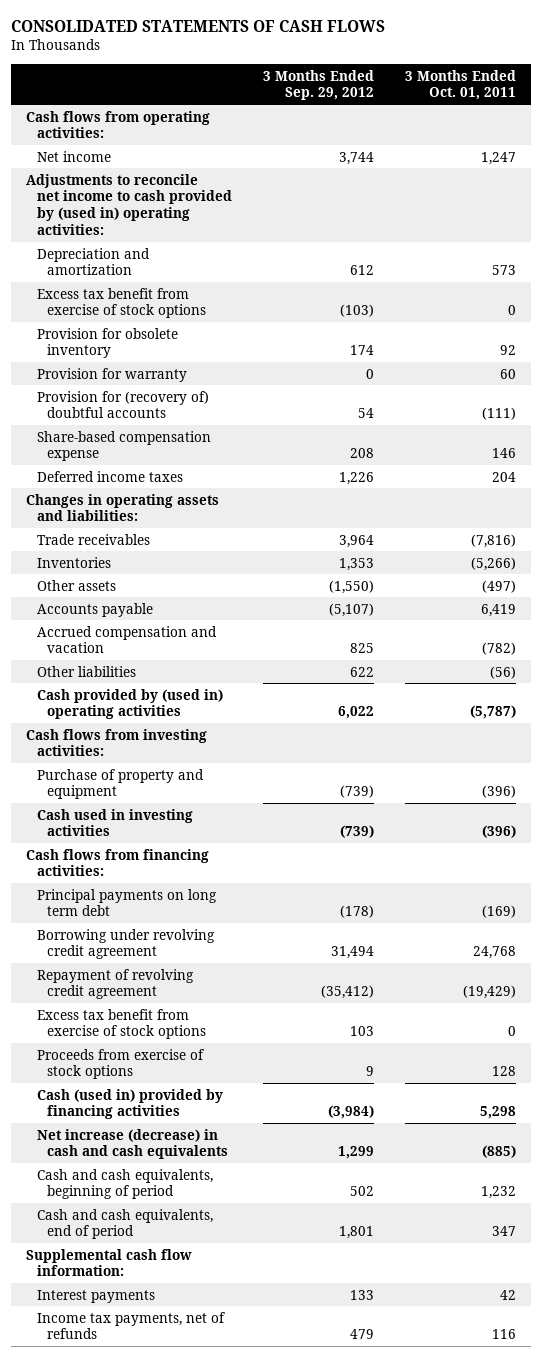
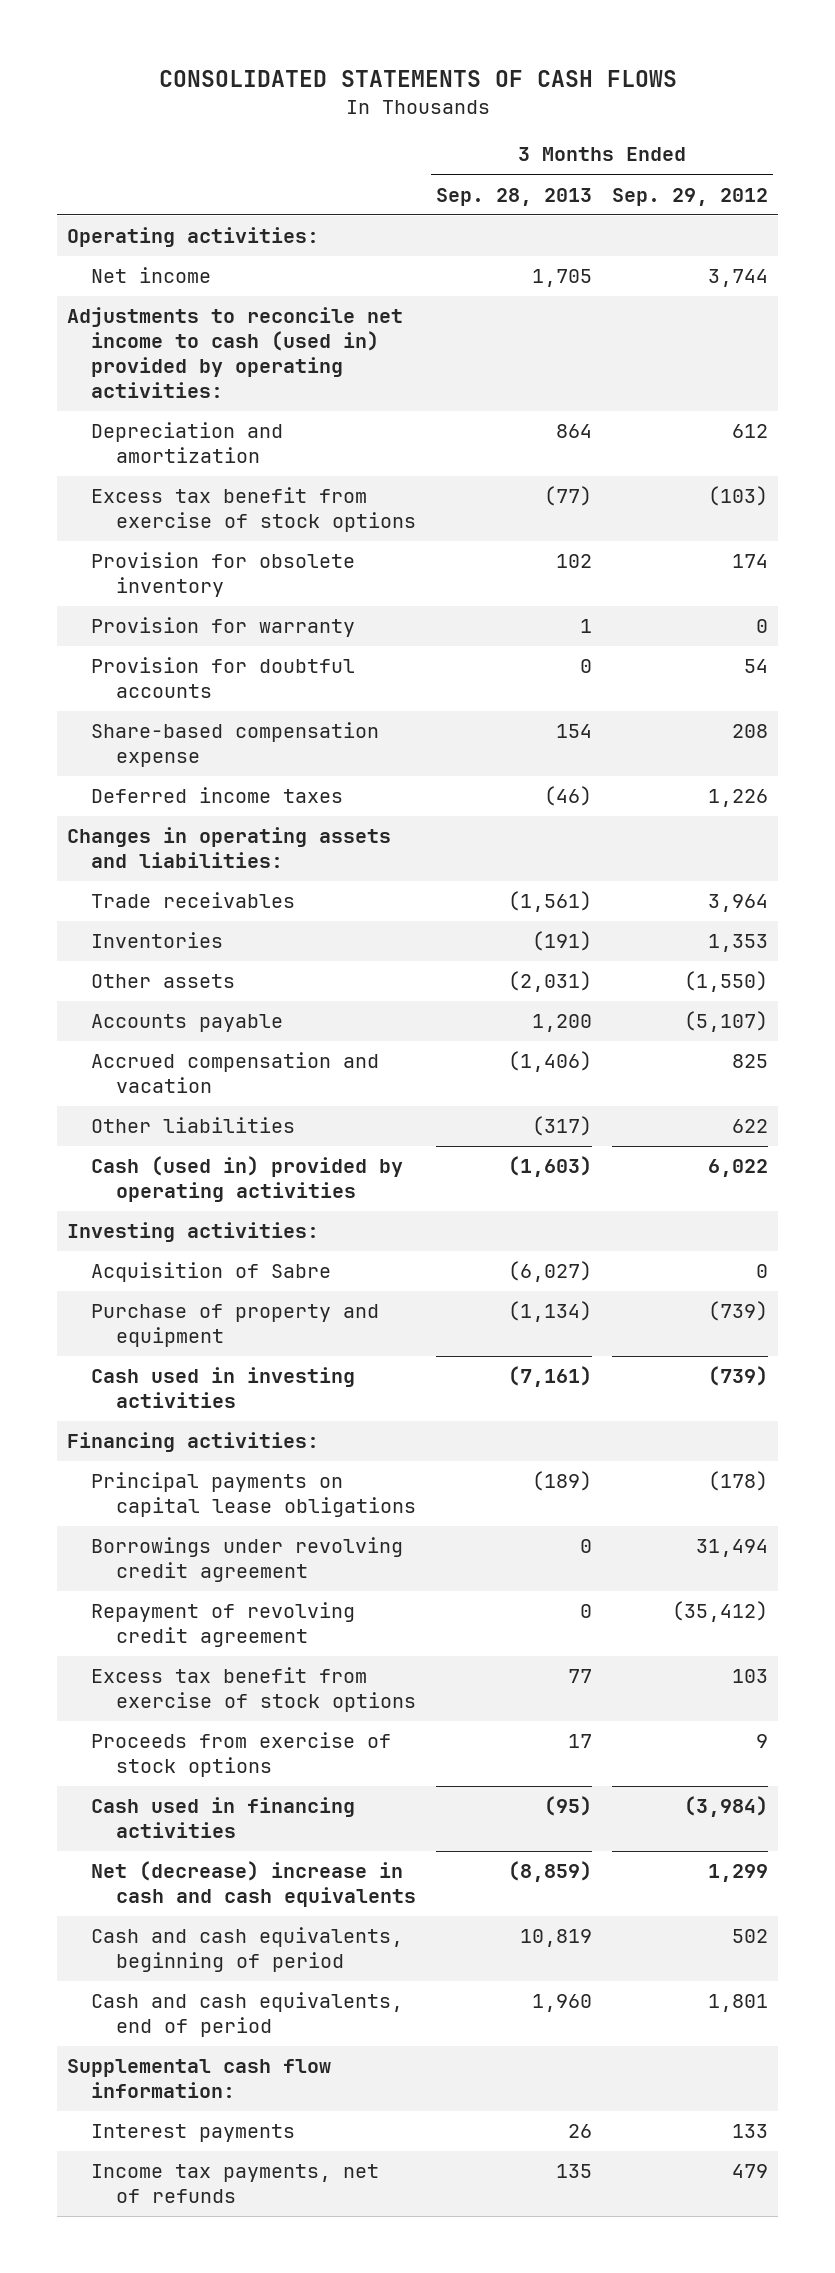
[404,69,516,101] 3 Months Ended Oct. 01, 2011 -> none
none -> [436,187,593,206] Sep. 28, 2013
[26,110,211,139] Cash flows from operating activities: -> [66,227,319,248] Operating activities:
[26,173,232,235] Adjustments to reconcile net income to cash provided by (used in) operating activities: -> [66,307,403,399] Adjustments to reconcile net income to cash (used in) provided by operating activities:
[36,390,209,419] Provision for (recovery of) doubtful accounts -> [91,657,356,699] Provision for doubtful accounts
[36,688,223,720] Cash provided by (used in) operating activities -> [91,1156,404,1203] Cash (used in) provided by operating activities
[26,728,208,757] Cash flows from investing activities: -> [66,1222,319,1243] Investing activities:
none -> [91,1262,332,1283] Acquisition of Sabre
[26,848,210,877] Cash flows from financing activities: -> [66,1432,319,1453] Financing activities:
[36,888,217,917] Principal payments on long term debt -> [91,1472,417,1518] Principal payments on capital lease obligations
[36,928,215,960] Borrowing under revolving credit agreement -> [91,1537,404,1583] Borrowings under revolving credit agreement
[36,1088,223,1120] Cash (used in) provided by financing activities -> [91,1797,356,1839] Cash used in financing activities
[36,1128,229,1160] Net increase (decrease) in cash and cash equivalents -> [91,1861,417,1908] Net (decrease) increase in cash and cash equivalents

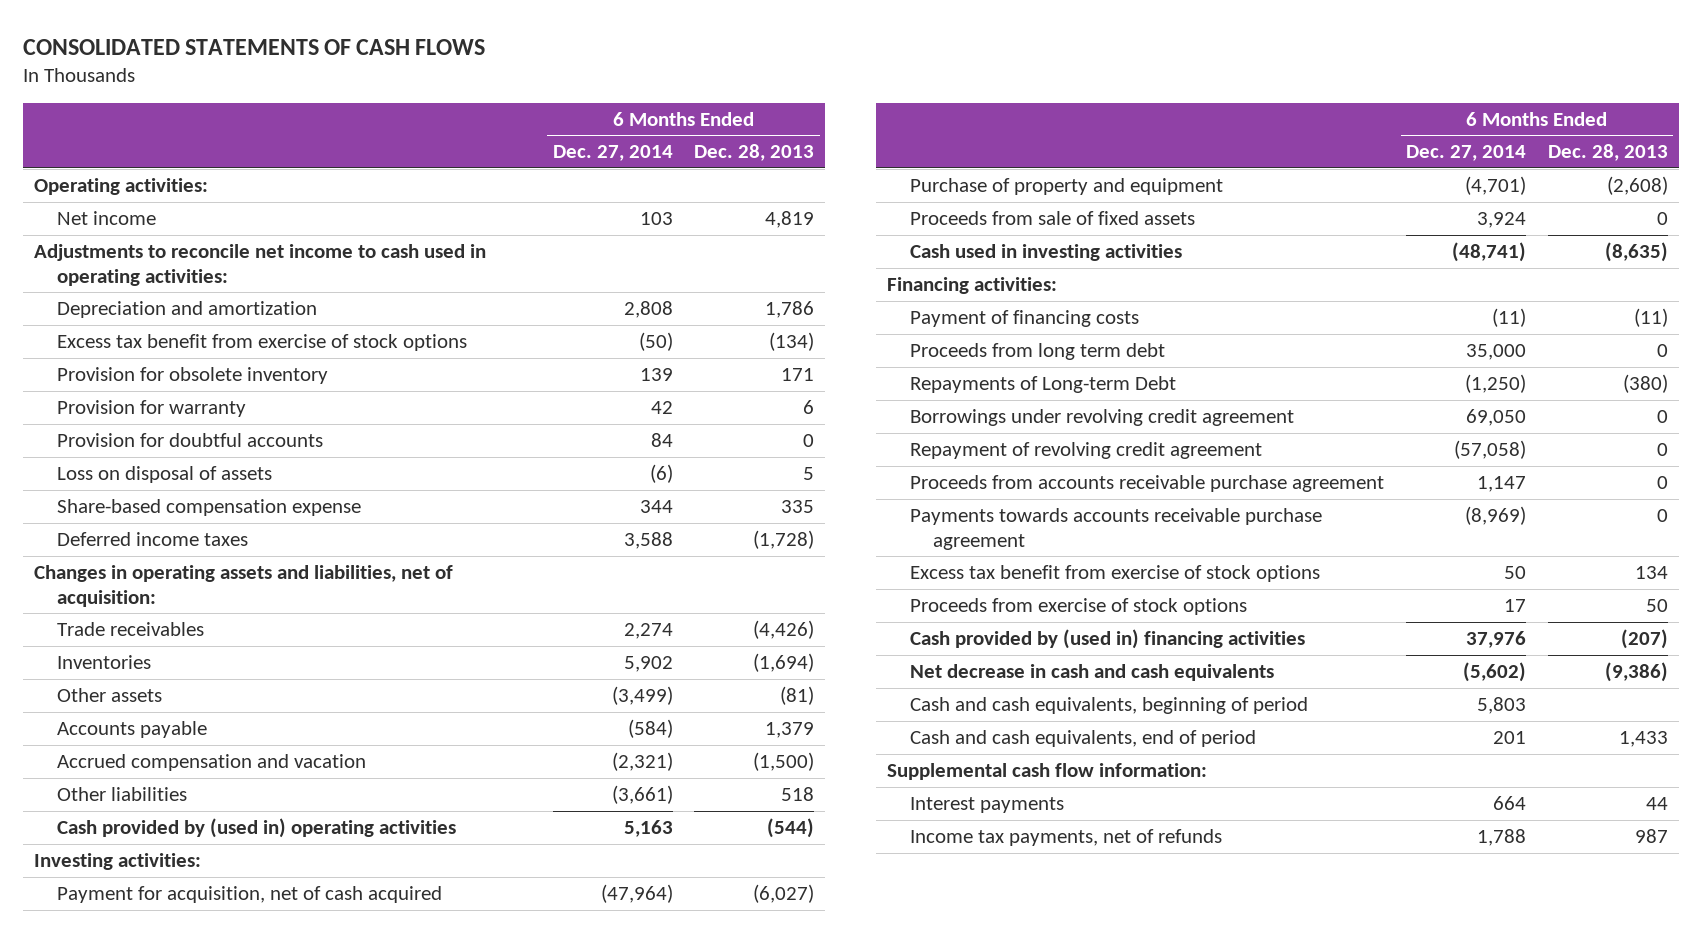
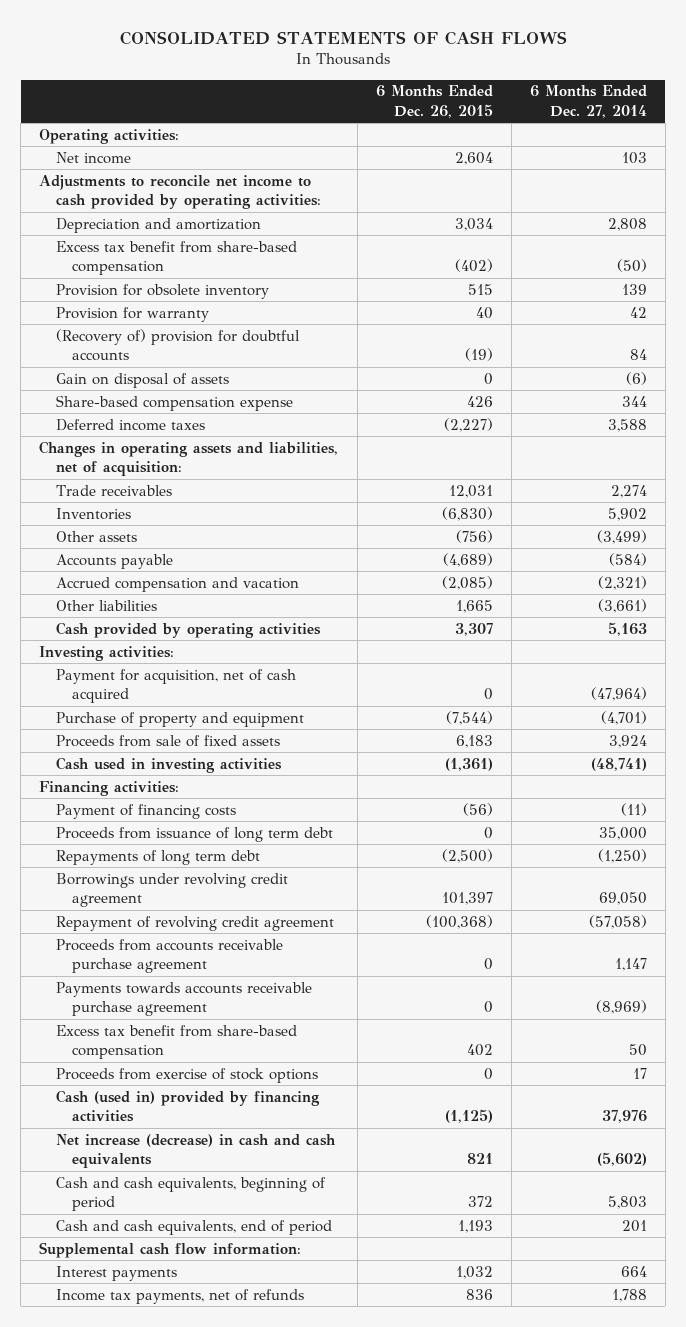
[694,144,815,162] Dec. 28, 2013 -> none
none -> [375,85,493,118] 6 Months Ended Dec. 26, 2015
[33,243,486,286] Adjustments to reconcile net income to cash used in operating activities: -> [39,174,321,210] Adjustments to reconcile net income to cash provided by operating activities:
[56,333,467,351] Excess tax benefit from exercise of stock options -> [55,240,297,276] Excess tax benefit from share-based compensation
[56,432,323,447] Provision for doubtful accounts -> [55,328,300,362] (Recovery of) provision for doubtful accounts
[56,465,272,483] Loss on disposal of assets -> [55,372,229,388] Gain on disposal of assets
[56,817,456,838] Cash provided by (used in) operating activities -> [55,621,321,638] Cash provided by operating activities
[910,342,1166,360] Proceeds from long term debt -> [55,826,333,842] Proceeds from issuance of long term debt
[910,375,1177,393] Repayments of Long-term Debt -> [55,849,260,865] Repayments of long term debt
[910,564,1321,582] Excess tax benefit from exercise of stock options -> [55,1024,297,1060] Excess tax benefit from share-based compensation
[910,628,1306,649] Cash provided by (used in) financing activities -> [55,1089,320,1123] Cash (used in) provided by financing activities
[910,663,1275,681] Net decrease in cash and cash equivalents -> [55,1133,336,1169] Net increase (decrease) in cash and cash equivalents

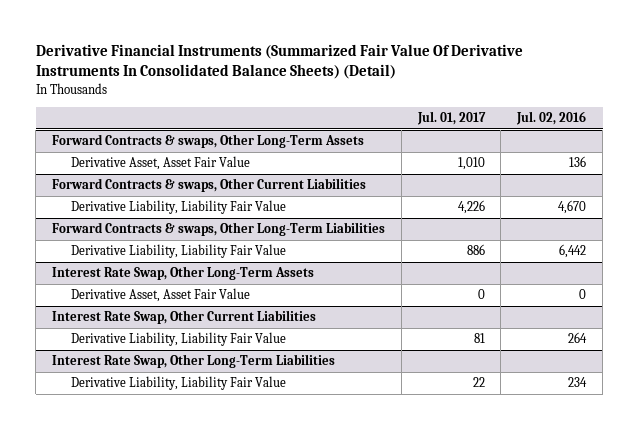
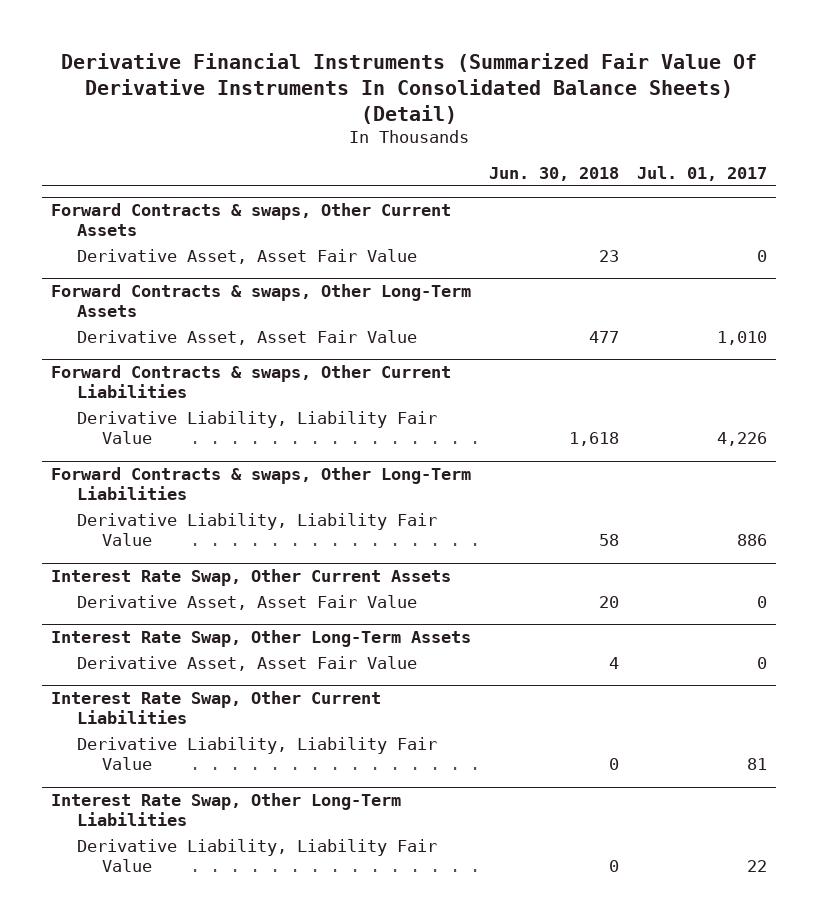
[516,111,587,126] Jul. 02, 2016 -> none
none -> [489,166,620,181] Jun. 30, 2018
none -> [51,202,452,237] Forward Contracts & swaps, Other Current Assets
none -> [76,248,417,264] Derivative Asset, Asset Fair Value
none -> [51,568,452,586] Interest Rate Swap, Other Current Assets
none -> [76,594,417,610] Derivative Asset, Asset Fair Value

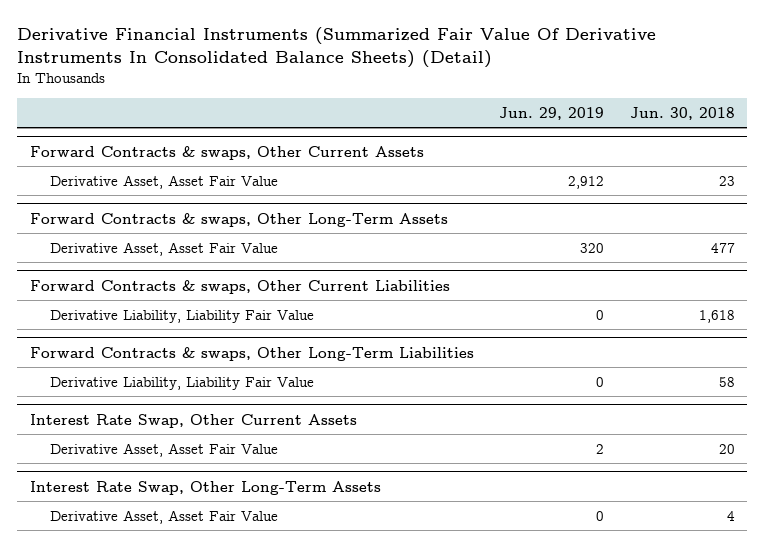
[637,165,768,181] Jul. 01, 2017 -> none
none -> [499,106,605,120] Jun. 29, 2019
[51,690,382,725] Interest Rate Swap, Other Current Liabilities -> none
[76,736,437,771] Derivative Liability, Liability Fair Value -> none
[51,792,402,827] Interest Rate Swap, Other Long-Term Liabilities -> none
[76,838,437,873] Derivative Liability, Liability Fair Value -> none

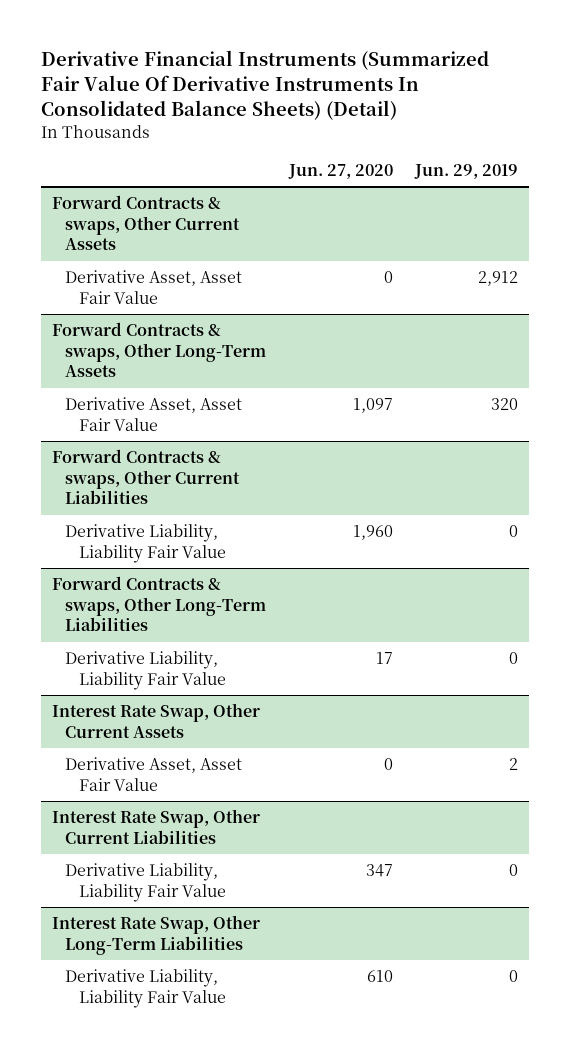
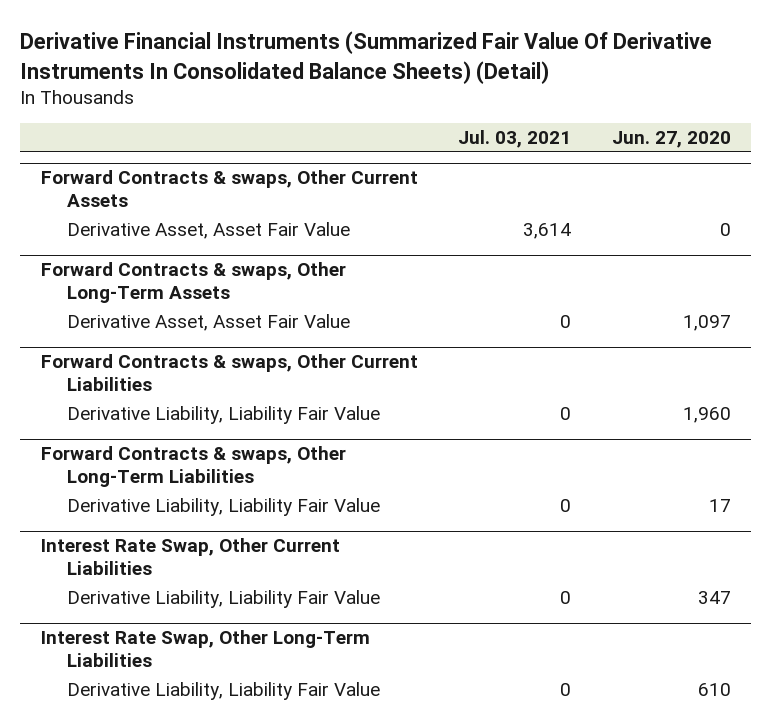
[414,163,519,179] Jun. 29, 2019 -> none
none -> [458,129,572,148] Jul. 03, 2021
[52,703,261,738] Interest Rate Swap, Other Current Assets -> none
[65,757,243,791] Derivative Asset, Asset Fair Value -> none

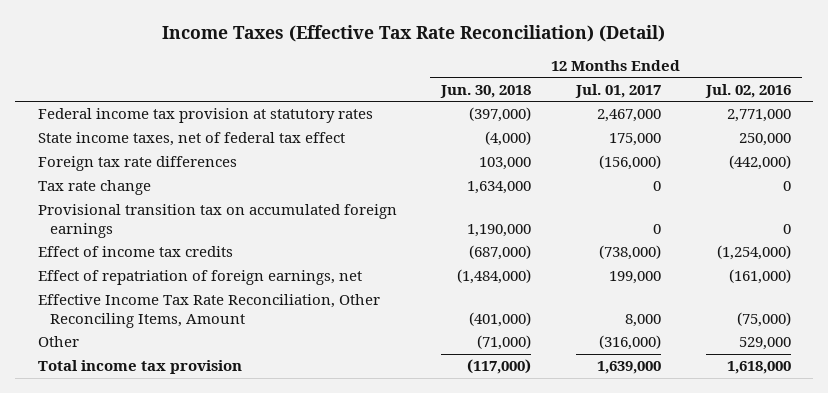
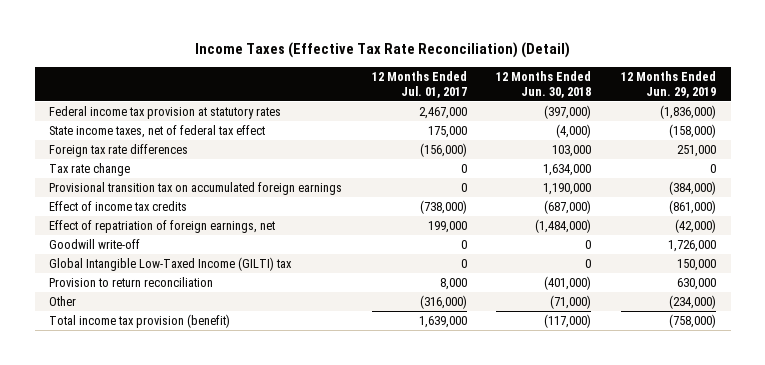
[704,83,791,98] Jul. 02, 2016 -> none
none -> [620,70,716,99] 12 Months Ended Jun. 29, 2019
none -> [49,238,141,249] Goodwill write-off
none -> [49,256,293,271] Global Intangible Low-Taxed Income (GILTI) tax
[37,294,380,328] Effective Income Tax Rate Reconciliation, Other Reconciling Items, Amount -> [49,276,214,287] Provision to return reconciliation
[37,360,242,375] Total income tax provision -> [49,313,231,328] Total income tax provision (benefit)

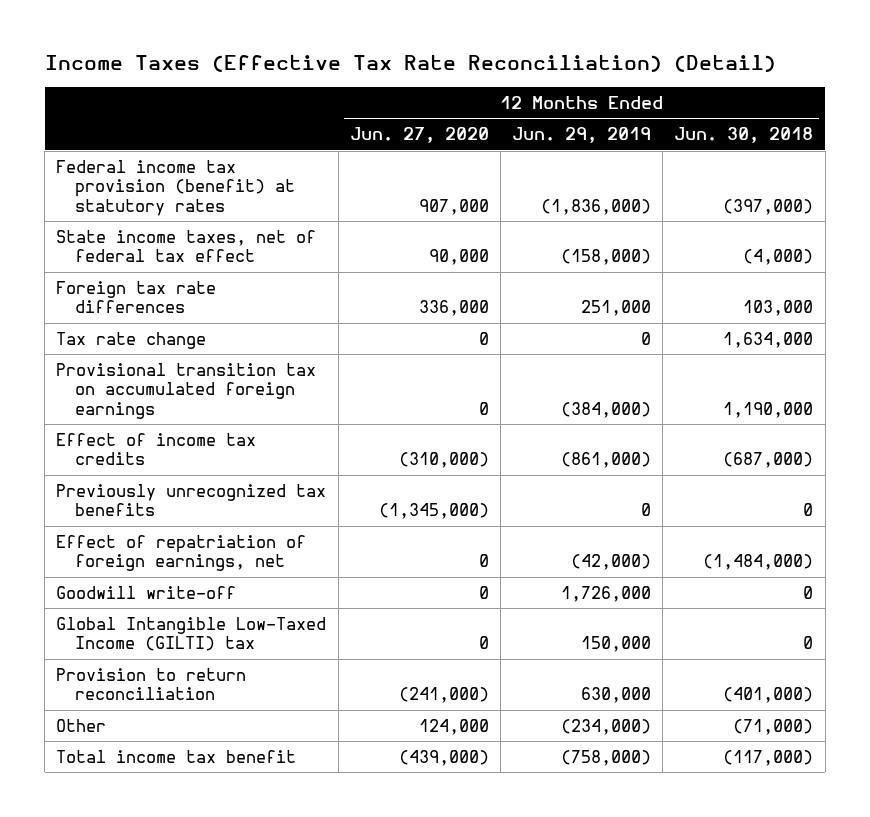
[371,70,467,99] 12 Months Ended Jul. 01, 2017 -> none
none -> [349,127,489,144] Jun. 27, 2020
[49,105,282,119] Federal income tax provision at statutory rates -> [56,160,296,216] Federal income tax provision (benefit) at statutory rates
none -> [56,484,327,517] Previously unrecognized tax benefits
[49,313,231,328] Total income tax provision (benefit) -> [56,750,297,764] Total income tax benefit

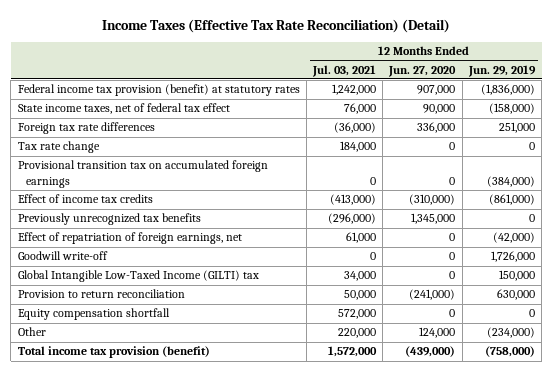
[674,127,814,144] Jun. 30, 2018 -> none
none -> [312,64,377,77] Jul. 03, 2021
[378,503,489,520] (1,345,000) -> [411,213,456,225] 1,345,000
none -> [17,308,170,321] Equity compensation shortfall
[56,750,297,764] Total income tax benefit -> [17,346,210,359] Total income tax provision (benefit)

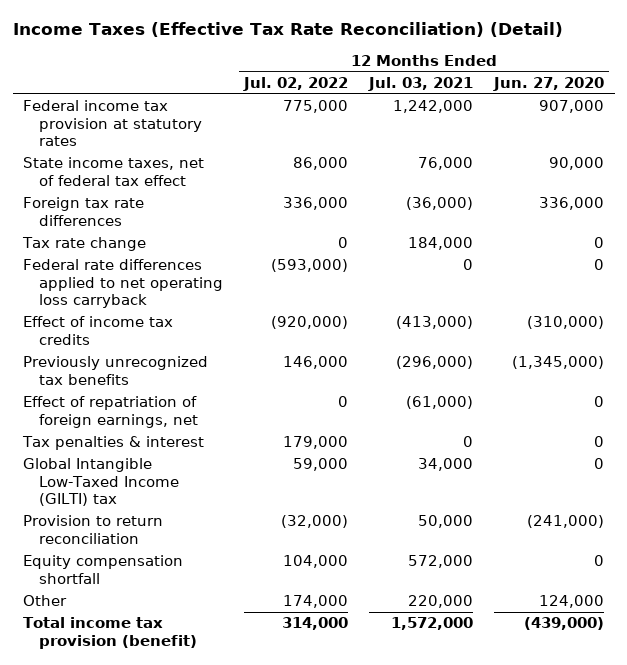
[467,64,536,77] Jun. 29, 2019 -> none
none -> [243,77,349,92] Jul. 02, 2022
[17,84,300,97] Federal income tax provision (benefit) at statutory rates -> [22,100,203,147] Federal income tax provision at statutory rates
[17,160,268,188] Provisional transition tax on accumulated foreign earnings -> [22,259,224,309] Federal rate differences applied to net operating loss carryback
[411,213,456,225] 1,345,000 -> [512,356,605,370] (1,345,000)
[346,232,377,244] 61,000 -> [406,396,474,410] (61,000)
[17,251,108,261] Goodwill write-off -> [21,436,204,451] Tax penalties & interest

